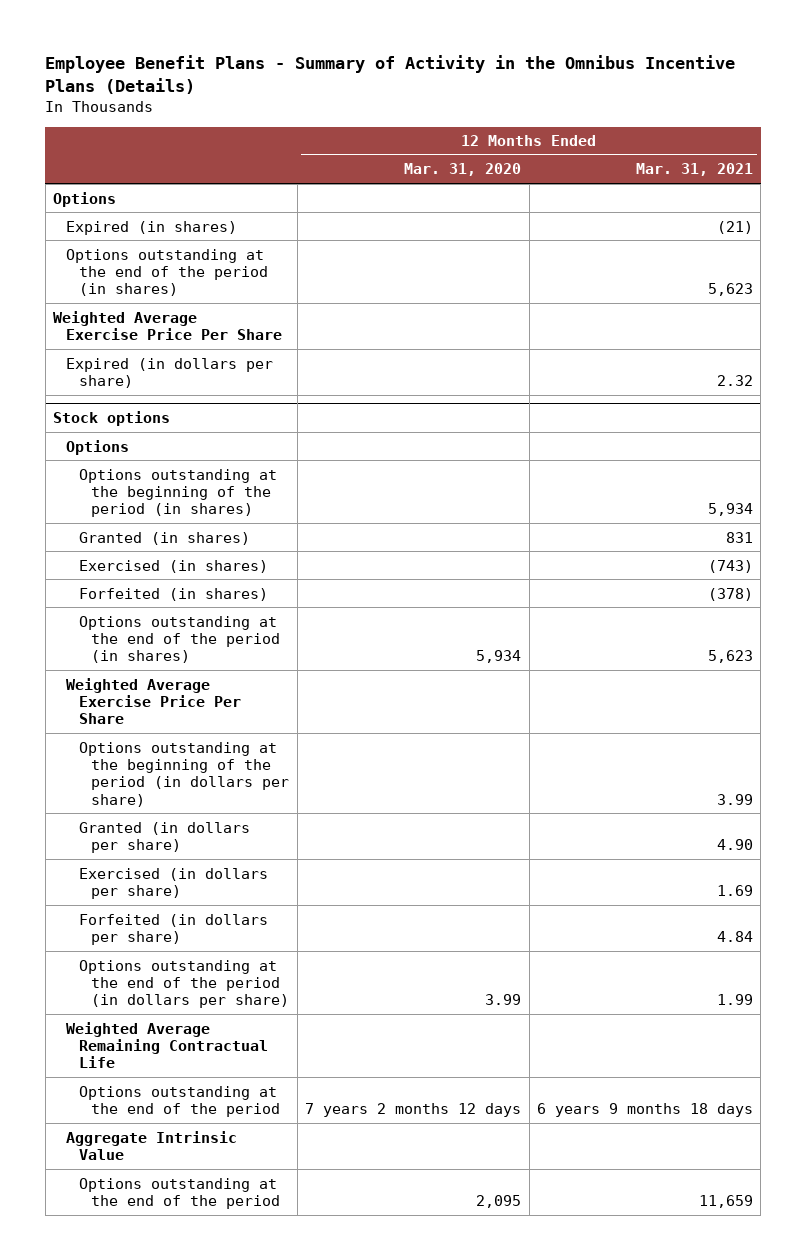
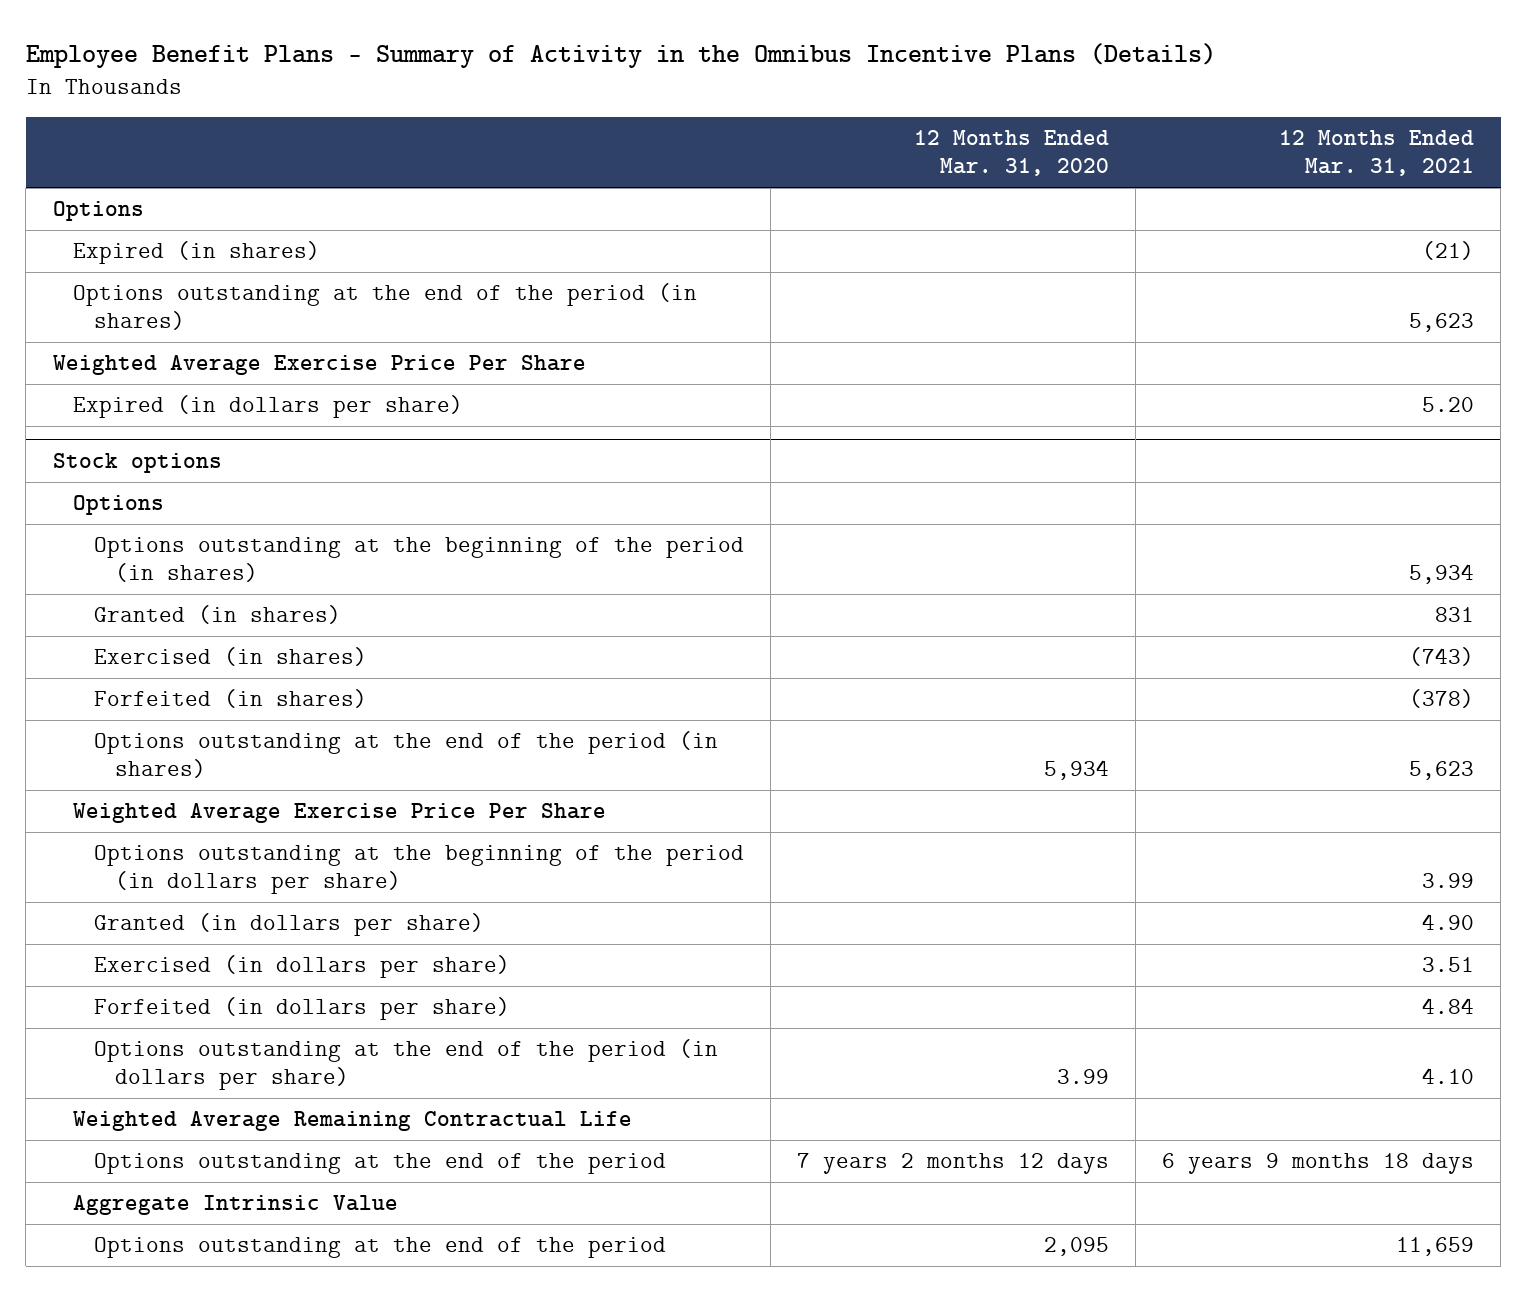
[716,374,753,386] 2.32 -> [1422,397,1475,413] 5.20
[716,884,753,896] 1.69 -> [1422,957,1475,973] 3.51
[716,994,753,1006] 1.99 -> [1422,1068,1475,1085] 4.10

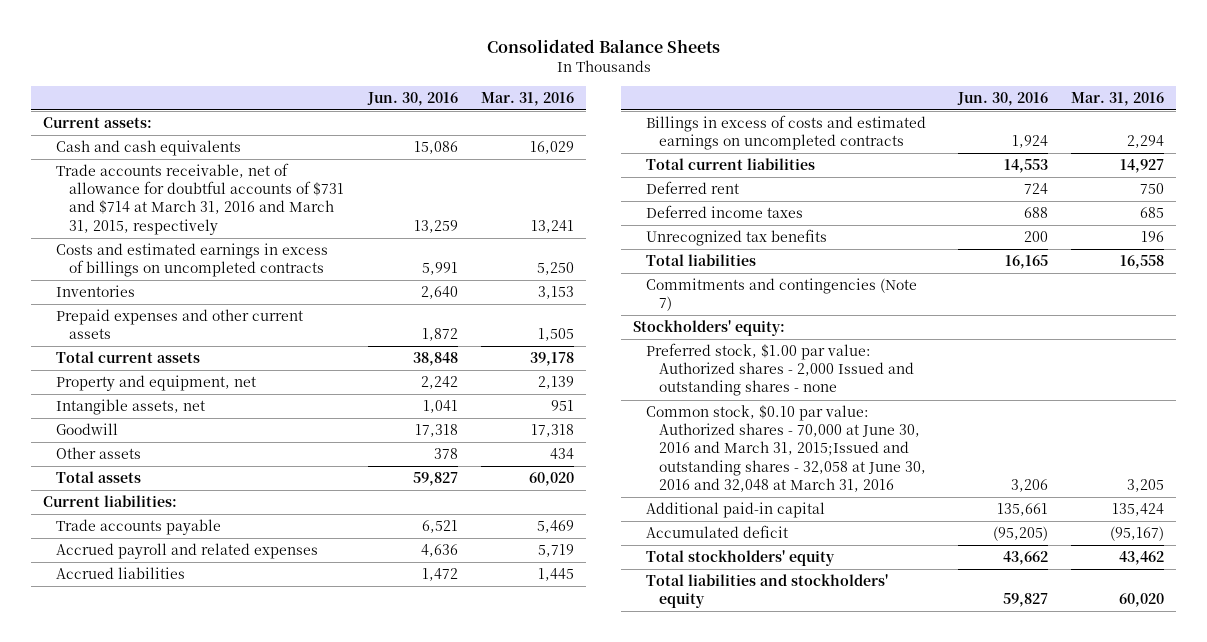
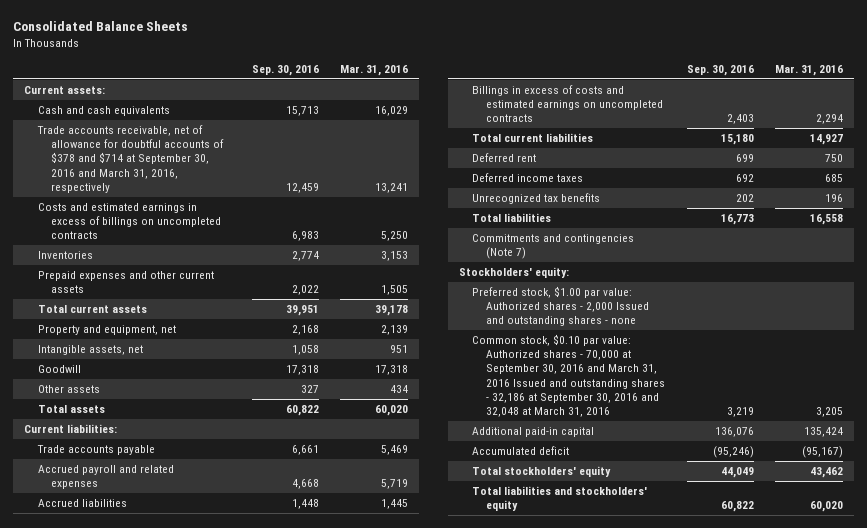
[366,91,458,106] Jun. 30, 2016 -> none
none -> [251,64,319,76] Sep. 30, 2016
[56,163,345,235] Trade accounts receivable, net of allowance for doubtful accounts of $731 and $714 at March 31, 2016 and March 31, 2015, respectively -> [36,125,225,193] Trade accounts receivable, net of allowance for doubtful accounts of $378 and $714 at September 30, 2016 and March 31, 2016, respectively
[645,405,927,492] Common stock, $0.10 par value: Authorized shares - 70,000 at June 30, 2016 and March 31, 2015;Issued and outstanding shares - 32,058 at June 30, 2016 and 32,048 at March 31, 2016 -> [472,334,666,417] Common stock, $0.10 par value: Authorized shares - 70,000 at September 30, 2016 and March 31, 2016 Issued and outstanding shares - 32,186 at September 30, 2016 and 32,048 at March 31, 2016

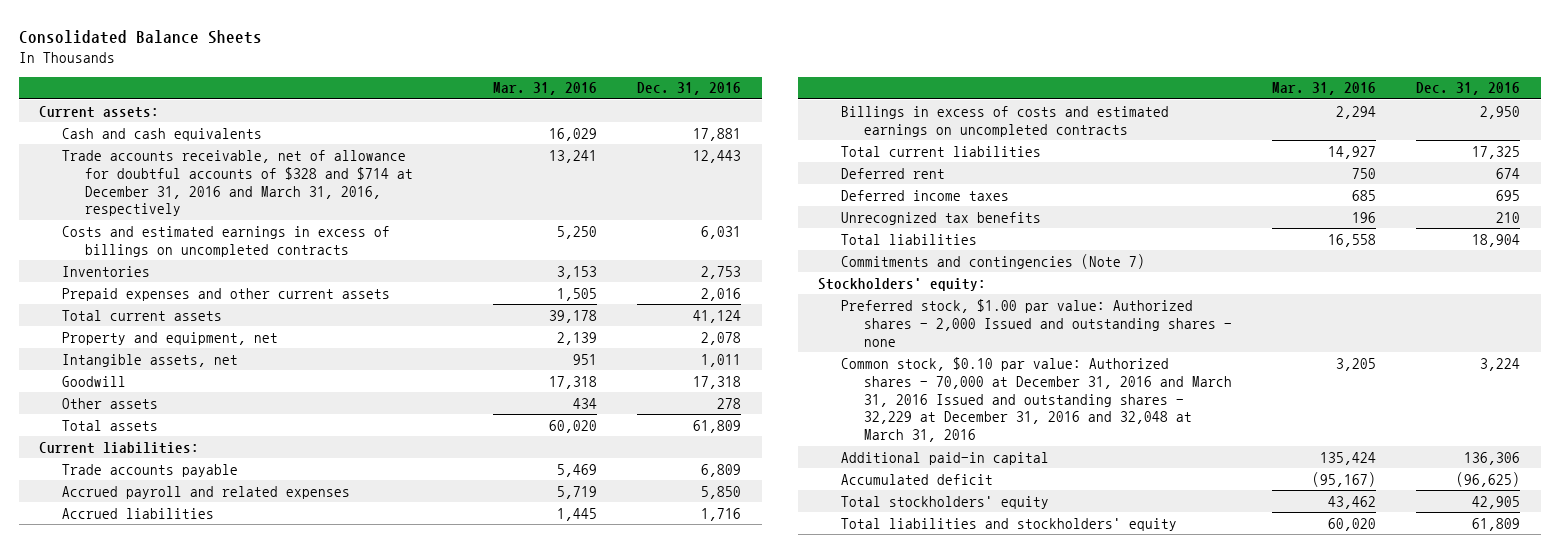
[251,64,319,76] Sep. 30, 2016 -> none
none -> [637,82,742,96] Dec. 31, 2016
[36,125,225,193] Trade accounts receivable, net of allowance for doubtful accounts of $378 and $714 at September 30, 2016 and March 31, 2016, respectively -> [62,149,413,217] Trade accounts receivable, net of allowance for doubtful accounts of $328 and $714 at December 31, 2016 and March 31, 2016, respectively
[472,334,666,417] Common stock, $0.10 par value: Authorized shares - 70,000 at September 30, 2016 and March 31, 2016 Issued and outstanding shares - 32,186 at September 30, 2016 and 32,048 at March 31, 2016 -> [841,356,1232,443] Common stock, $0.10 par value: Authorized shares - 70,000 at December 31, 2016 and March 31, 2016 Issued and outstanding shares - 32,229 at December 31, 2016 and 32,048 at March 31, 2016

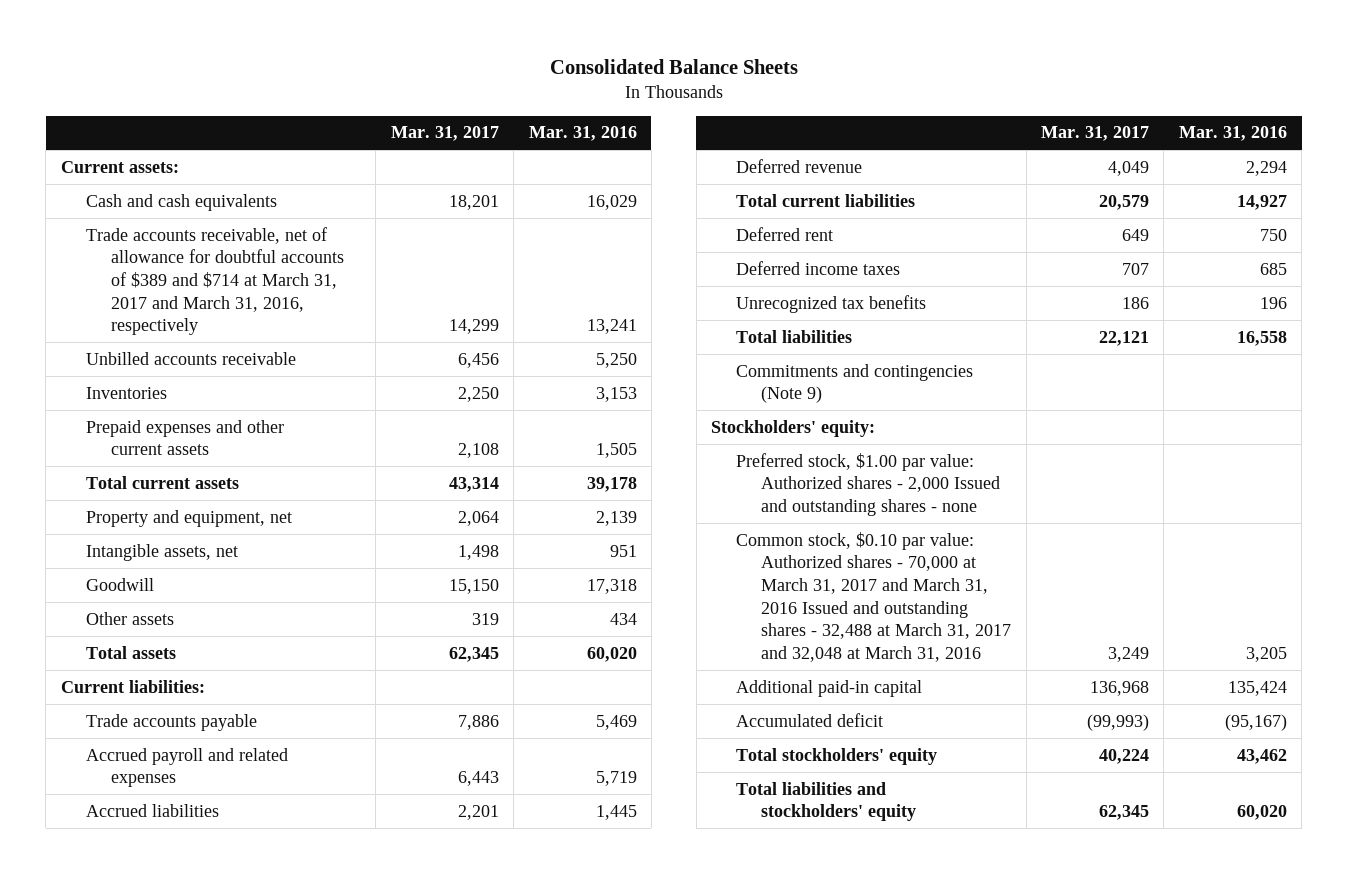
[637,82,742,96] Dec. 31, 2016 -> none
none -> [390,126,499,142] Mar. 31, 2017
[62,149,413,217] Trade accounts receivable, net of allowance for doubtful accounts of $328 and $714 at December 31, 2016 and March 31, 2016, respectively -> [85,226,344,336] Trade accounts receivable, net of allowance for doubtful accounts of $389 and $714 at March 31, 2017 and March 31, 2016, respectively
[62,225,391,257] Costs and estimated earnings in excess of billings on uncompleted contracts -> [85,351,296,365] Unbilled accounts receivable
[841,105,1170,137] Billings in excess of costs and estimated earnings on uncompleted contracts -> [736,158,863,173] Deferred revenue
[841,253,1146,269] Commitments and contingencies (Note 7) -> [736,363,974,404] Commitments and contingencies (Note 9)
[841,356,1232,443] Common stock, $0.10 par value: Authorized shares - 70,000 at December 31, 2016 and March 31, 2016 Issued and outstanding shares - 32,229 at December 31, 2016 and 32,048 at March 31, 2016 -> [736,531,1012,662] Common stock, $0.10 par value: Authorized shares - 70,000 at March 31, 2017 and March 31, 2016 Issued and outstanding shares - 32,488 at March 31, 2017 and 32,048 at March 31, 2016

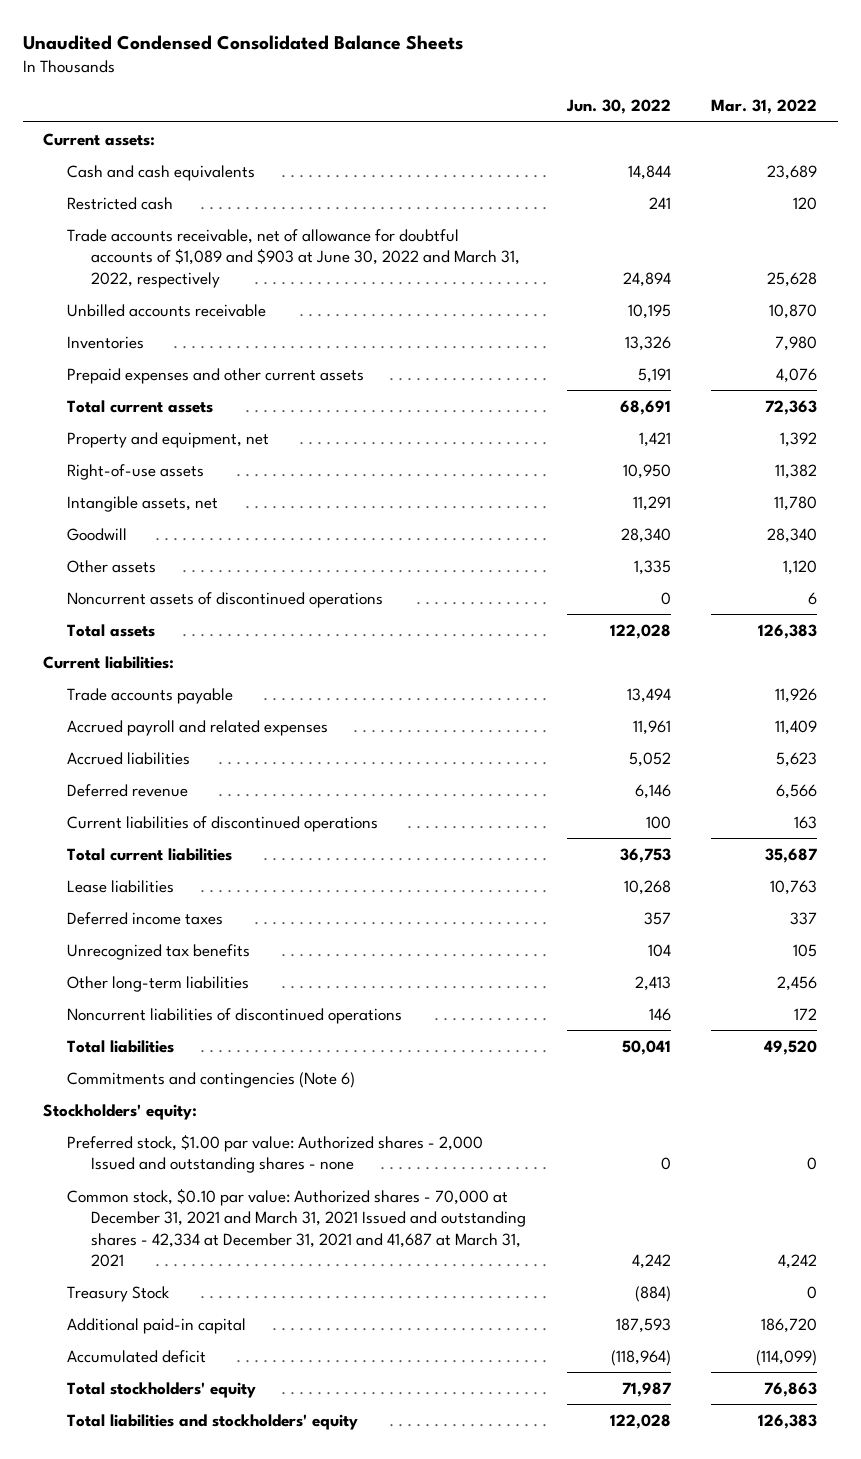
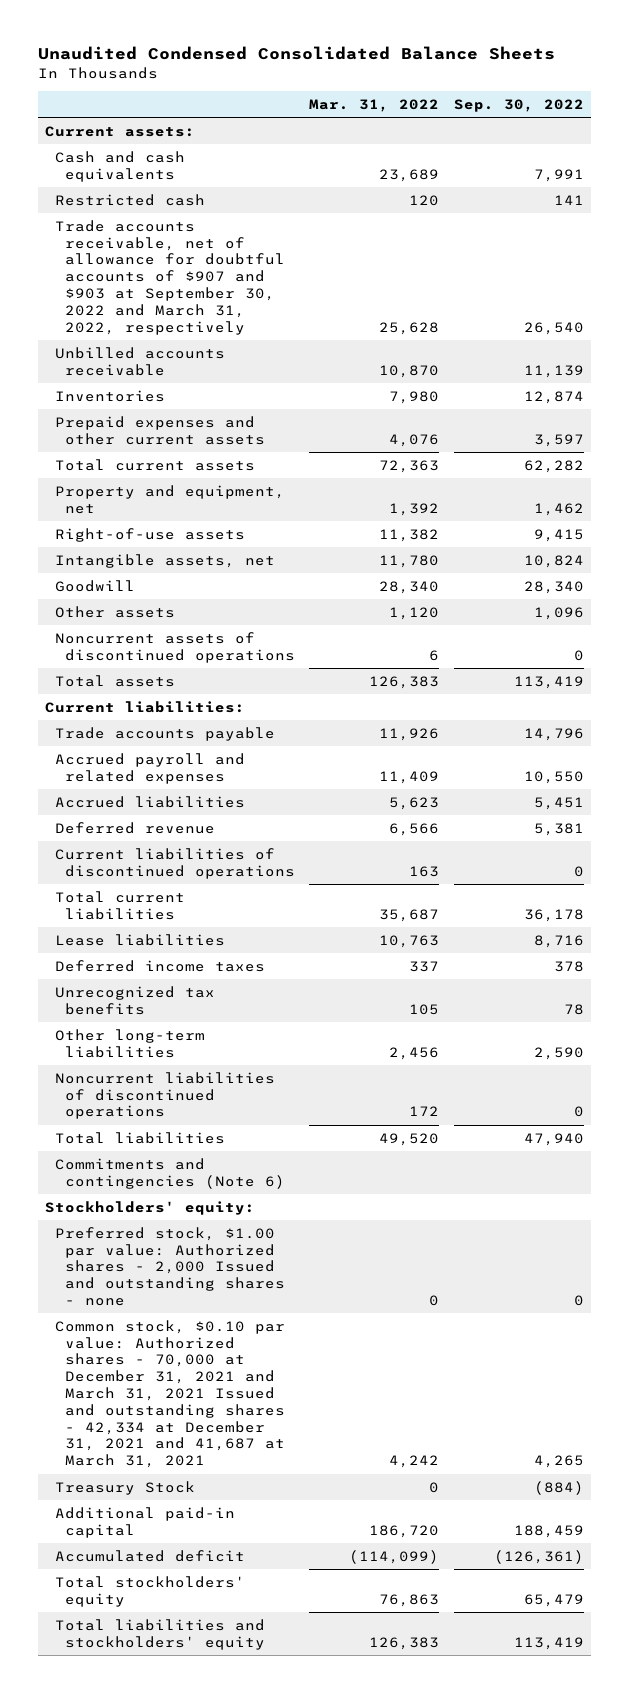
[565,99,671,115] Jun. 30, 2022 -> none
none -> [453,98,584,112] Sep. 30, 2022
[67,228,521,288] Trade accounts receivable, net of allowance for doubtful accounts of $1,089 and $903 at June 30, 2022 and March 31, 2022, respectively -> [54,219,285,335] Trade accounts receivable, net of allowance for doubtful accounts of $907 and $903 at September 30, 2022 and March 31, 2022, respectively

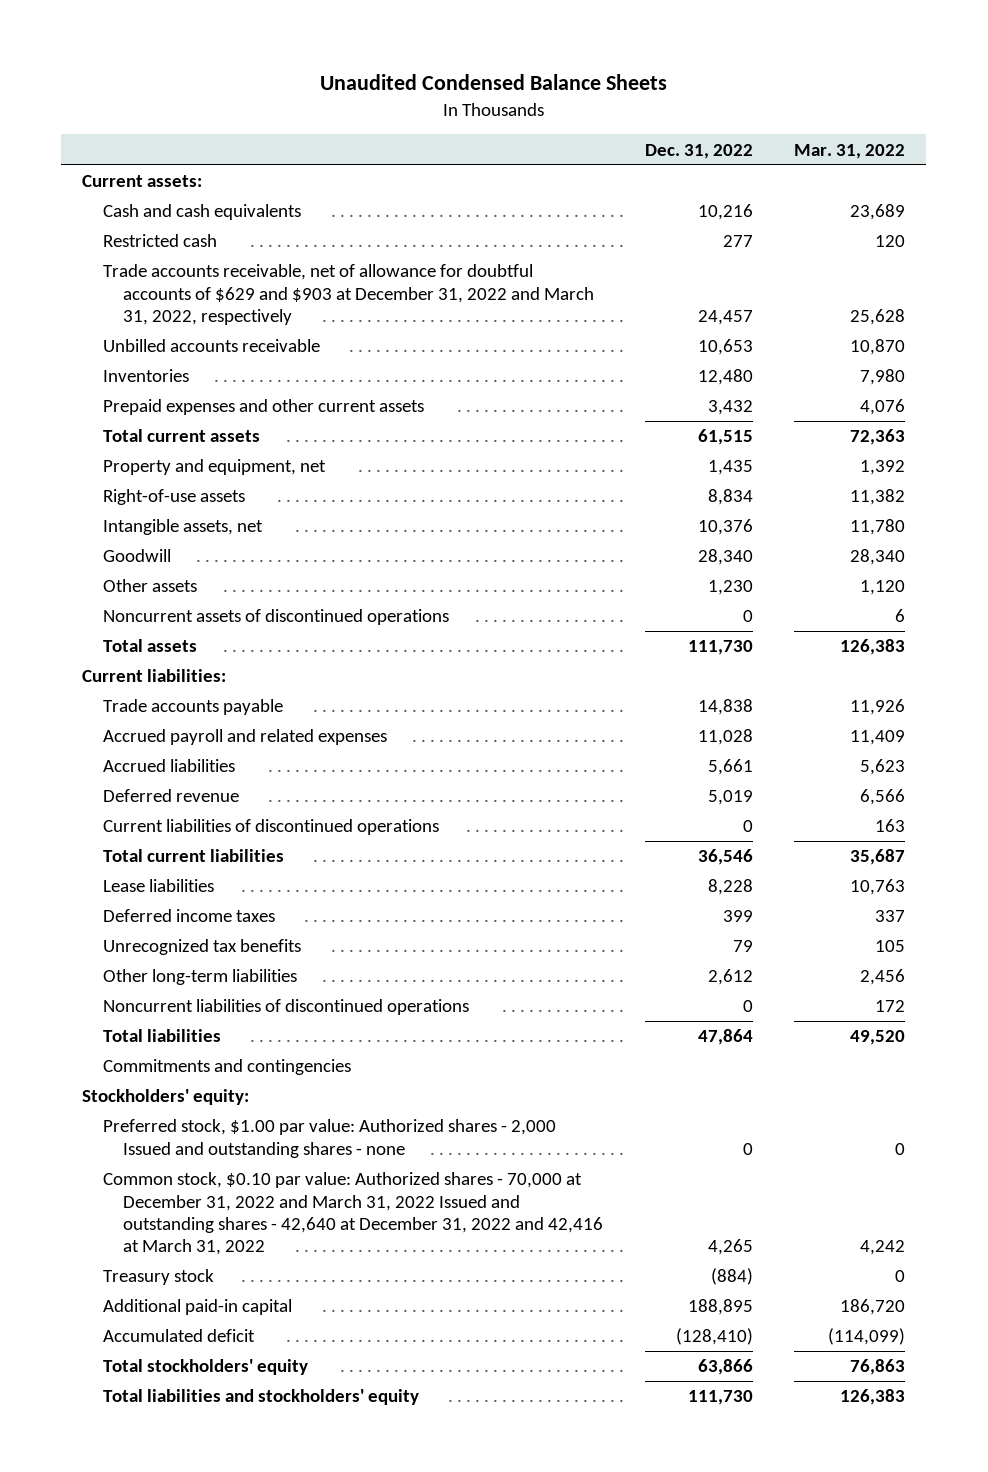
[38,46,556,61] Unaudited Condensed Consolidated Balance Sheets -> [319,74,667,91] Unaudited Condensed Balance Sheets
[453,98,584,112] Sep. 30, 2022 -> none
none -> [644,143,753,159] Dec. 31, 2022
[54,219,285,335] Trade accounts receivable, net of allowance for doubtful accounts of $907 and $903 at September 30, 2022 and March 31, 2022, respectively -> [102,264,594,325] Trade accounts receivable, net of allowance for doubtful accounts of $629 and $903 at December 31, 2022 and March 31, 2022, respectively
[54,1157,285,1189] Commitments and contingencies (Note 6) -> [102,1059,351,1076] Commitments and contingencies
[54,1319,285,1469] Common stock, $0.10 par value: Authorized shares - 70,000 at December 31, 2021 and March 31, 2021 Issued and outstanding shares - 42,334 at December 31, 2021 and 41,687 at March 31, 2021 -> [102,1172,603,1256] Common stock, $0.10 par value: Authorized shares - 70,000 at December 31, 2022 and March 31, 2022 Issued and outstanding shares - 42,640 at December 31, 2022 and 42,416 at March 31, 2022
[54,1480,195,1495] Treasury Stock -> [102,1269,214,1286] Treasury stock

